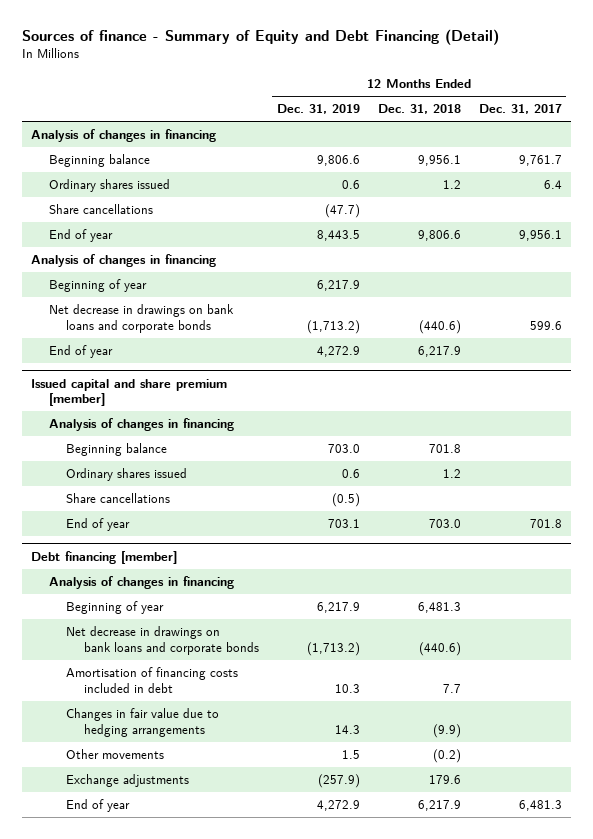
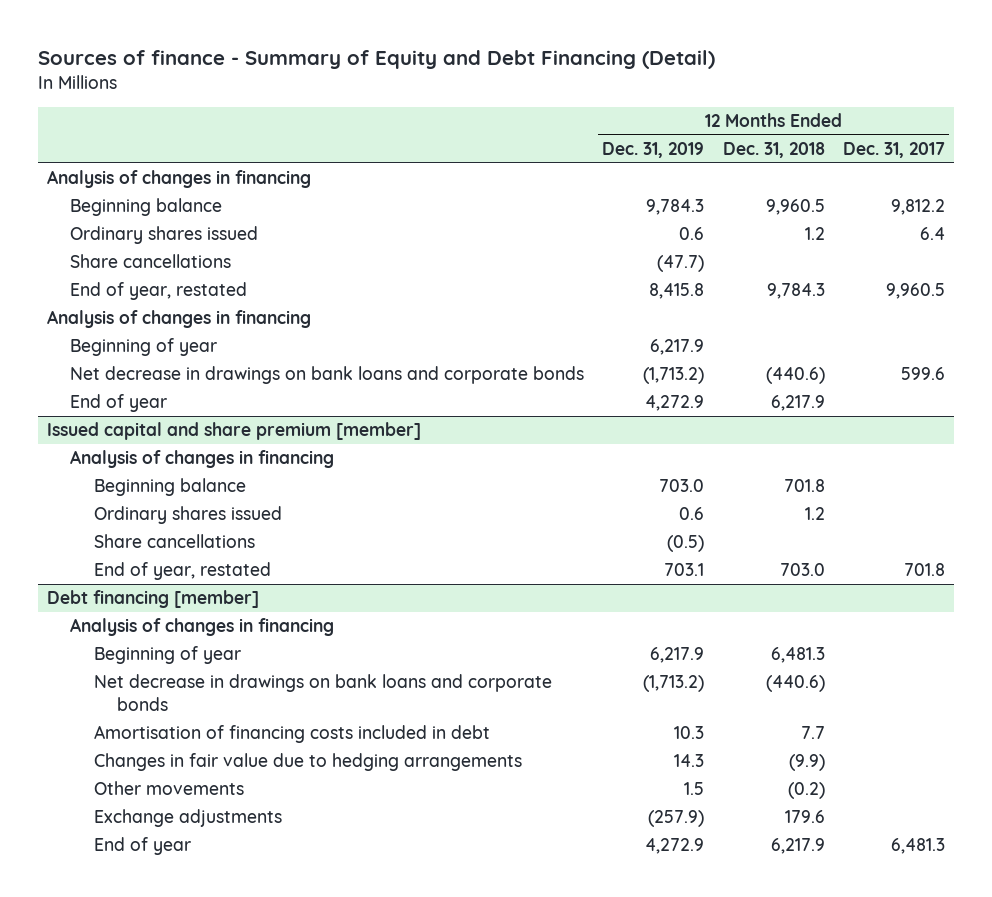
[316,154,360,166] 9,806.6 -> [646,199,705,216] 9,784.3
[417,154,461,166] 9,956.1 -> [765,199,825,216] 9,960.5
[518,154,562,166] 9,761.7 -> [890,199,945,216] 9,812.2
[48,228,113,242] End of year -> [70,282,248,301] End of year, restated
[316,229,360,241] 8,443.5 -> [649,283,705,300] 8,415.8
[417,229,461,241] 9,806.6 -> [766,283,825,300] 9,784.3
[518,229,562,241] 9,956.1 -> [885,283,945,300] 9,960.5
[66,517,131,531] End of year -> [93,562,271,581] End of year, restated

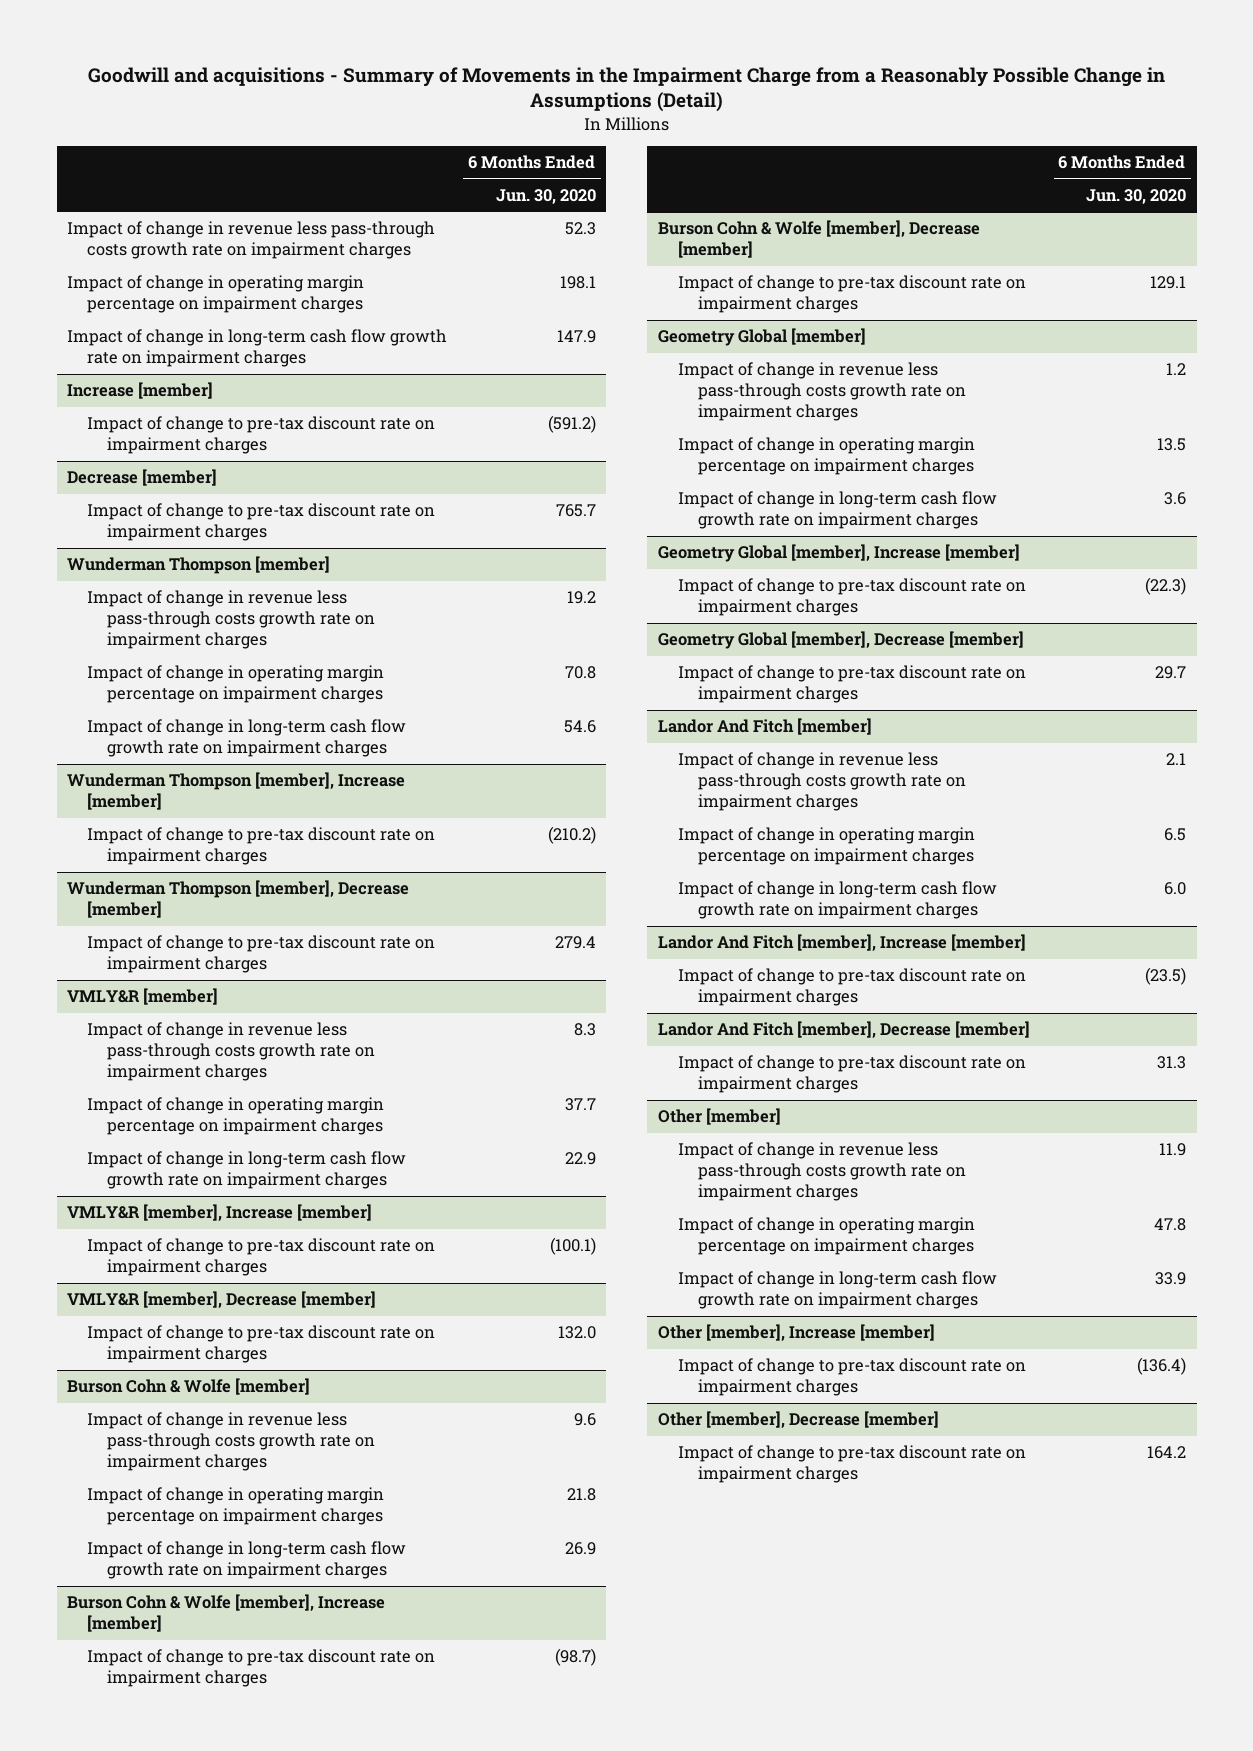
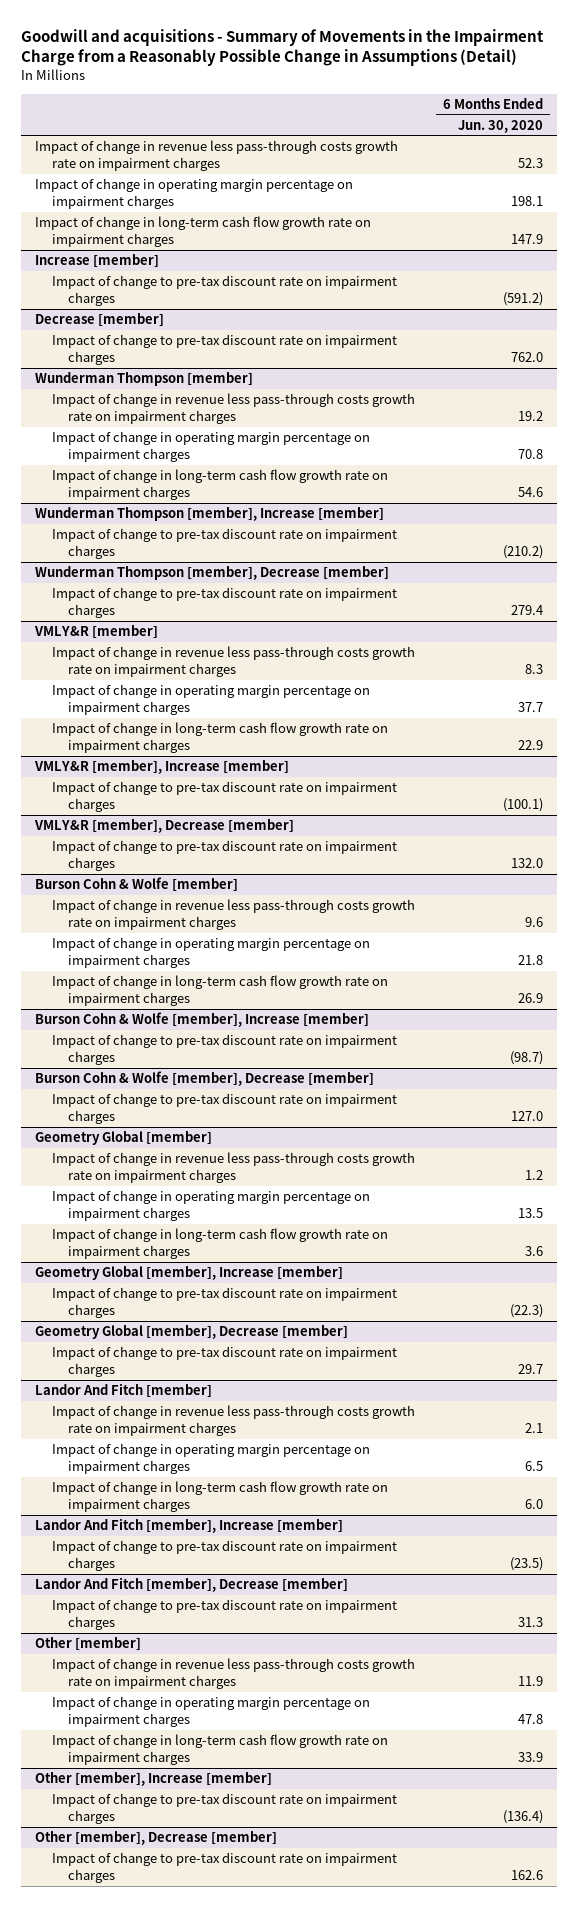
[555,504,596,518] 765.7 -> [510,352,543,363] 762.0
[1149,276,1186,290] 129.1 -> [510,1111,543,1122] 127.0
[1146,1446,1186,1460] 164.2 -> [510,1870,543,1881] 162.6

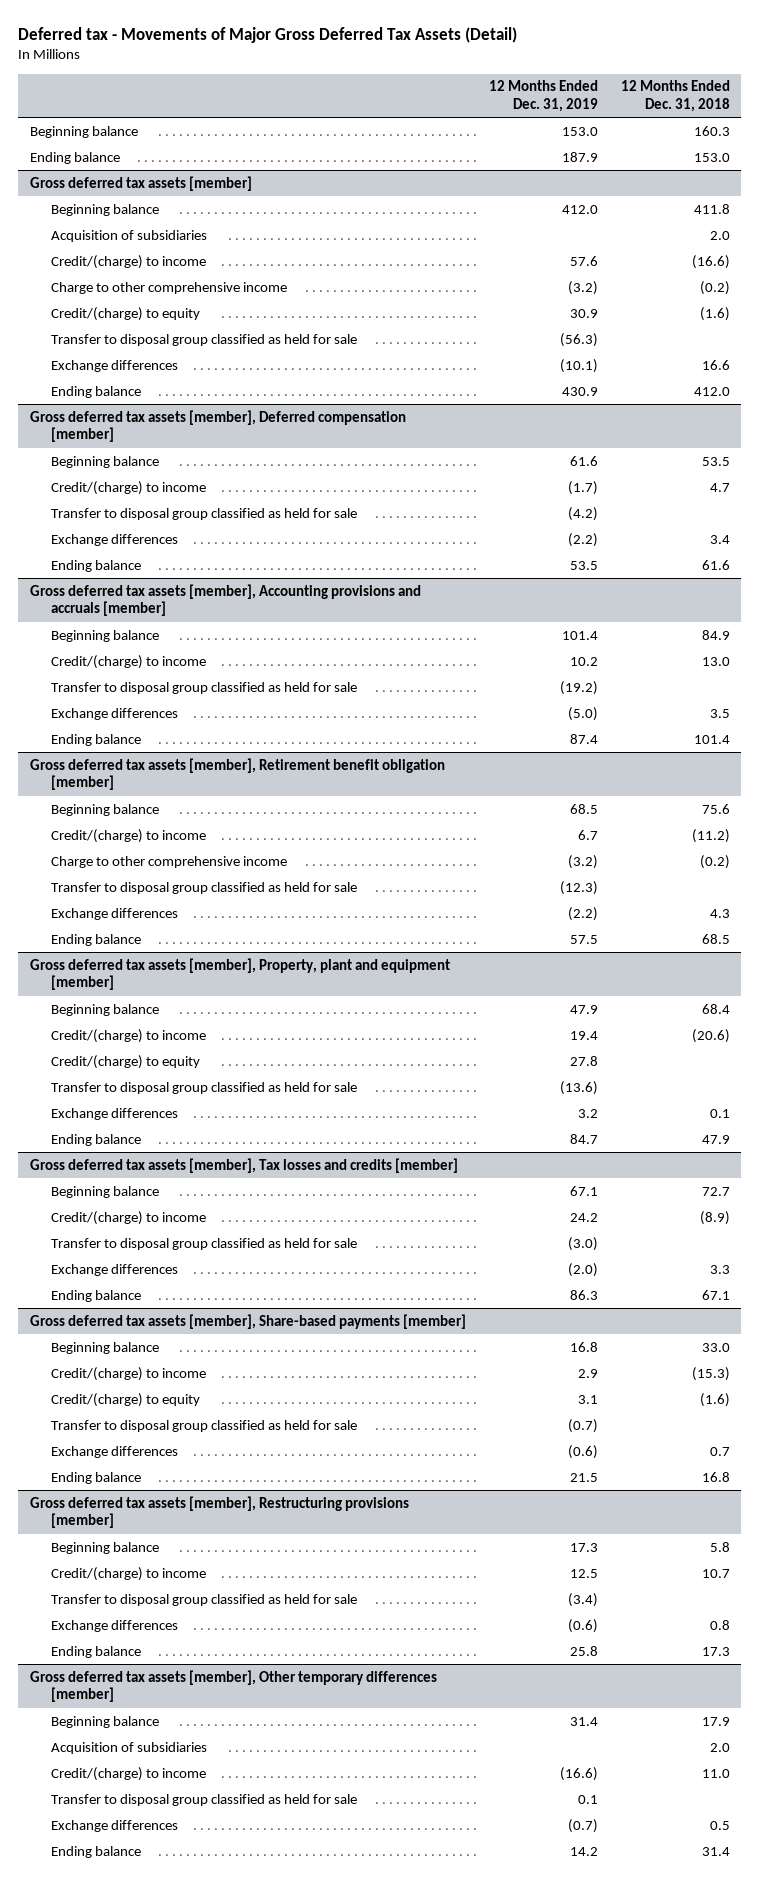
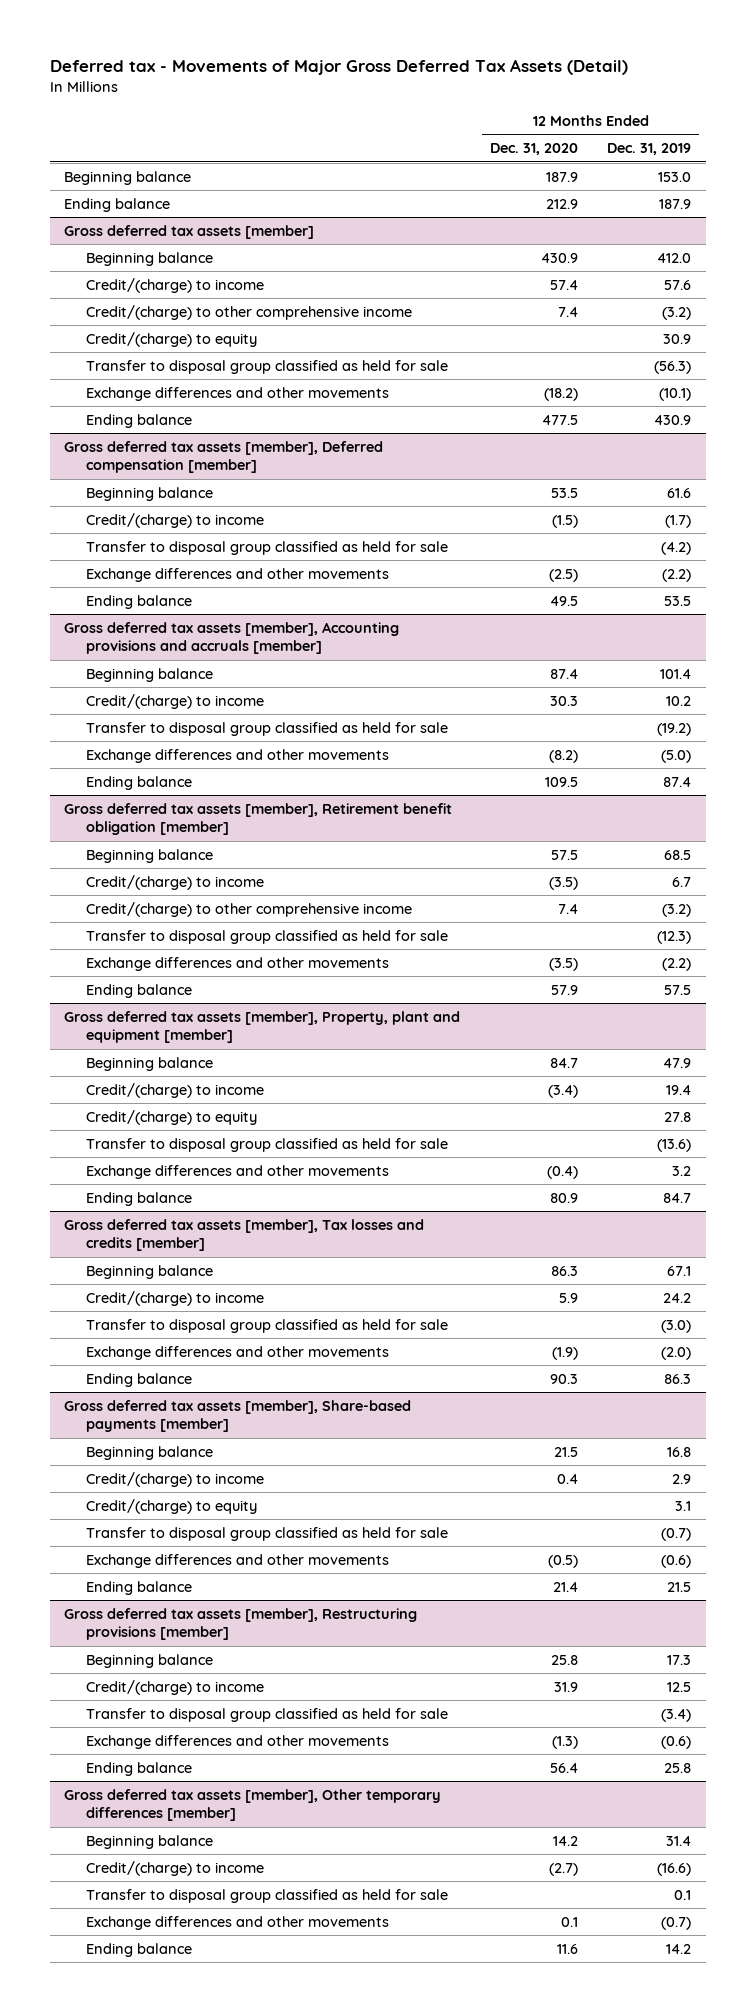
[620,80,730,113] 12 Months Ended Dec. 31, 2018 -> none
none -> [489,143,578,156] Dec. 31, 2020
[51,229,208,242] Acquisition of subsidiaries -> none
[51,281,288,294] Charge to other comprehensive income -> [85,304,412,320] Credit/(charge) to other comprehensive income
[51,359,179,372] Exchange differences -> [85,386,389,401] Exchange differences and other movements
[51,533,179,546] Exchange differences -> [85,567,389,582] Exchange differences and other movements
[51,707,179,720] Exchange differences -> [85,748,389,763] Exchange differences and other movements
[51,855,288,868] Charge to other comprehensive income -> [85,901,412,917] Credit/(charge) to other comprehensive income
[51,907,179,920] Exchange differences -> [85,956,389,971] Exchange differences and other movements
[51,1107,179,1120] Exchange differences -> [85,1164,389,1179] Exchange differences and other movements
[51,1263,179,1276] Exchange differences -> [85,1345,389,1360] Exchange differences and other movements
[51,1445,179,1458] Exchange differences -> [85,1553,389,1568] Exchange differences and other movements
[51,1619,179,1632] Exchange differences -> [85,1734,389,1749] Exchange differences and other movements
[51,1741,208,1754] Acquisition of subsidiaries -> none
[51,1819,179,1832] Exchange differences -> [85,1915,389,1930] Exchange differences and other movements

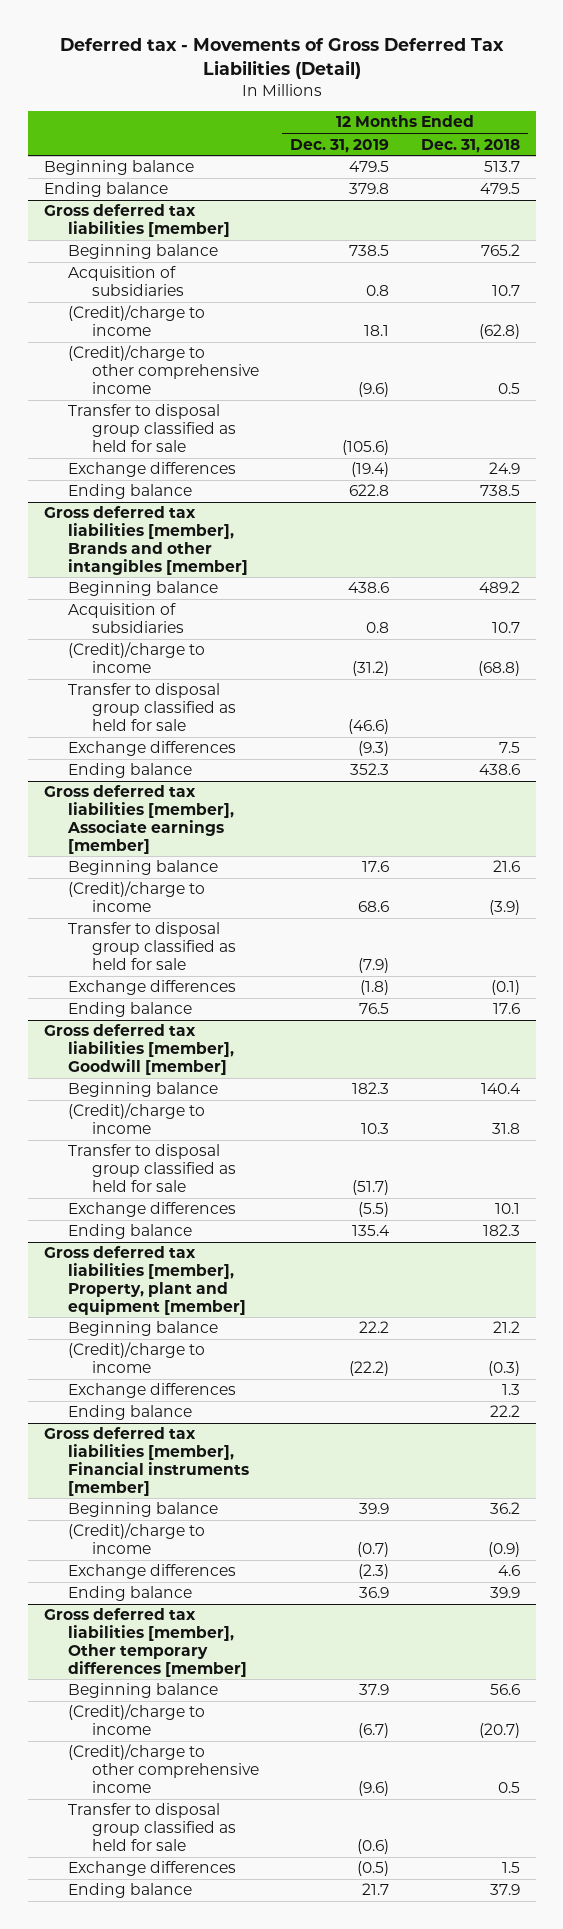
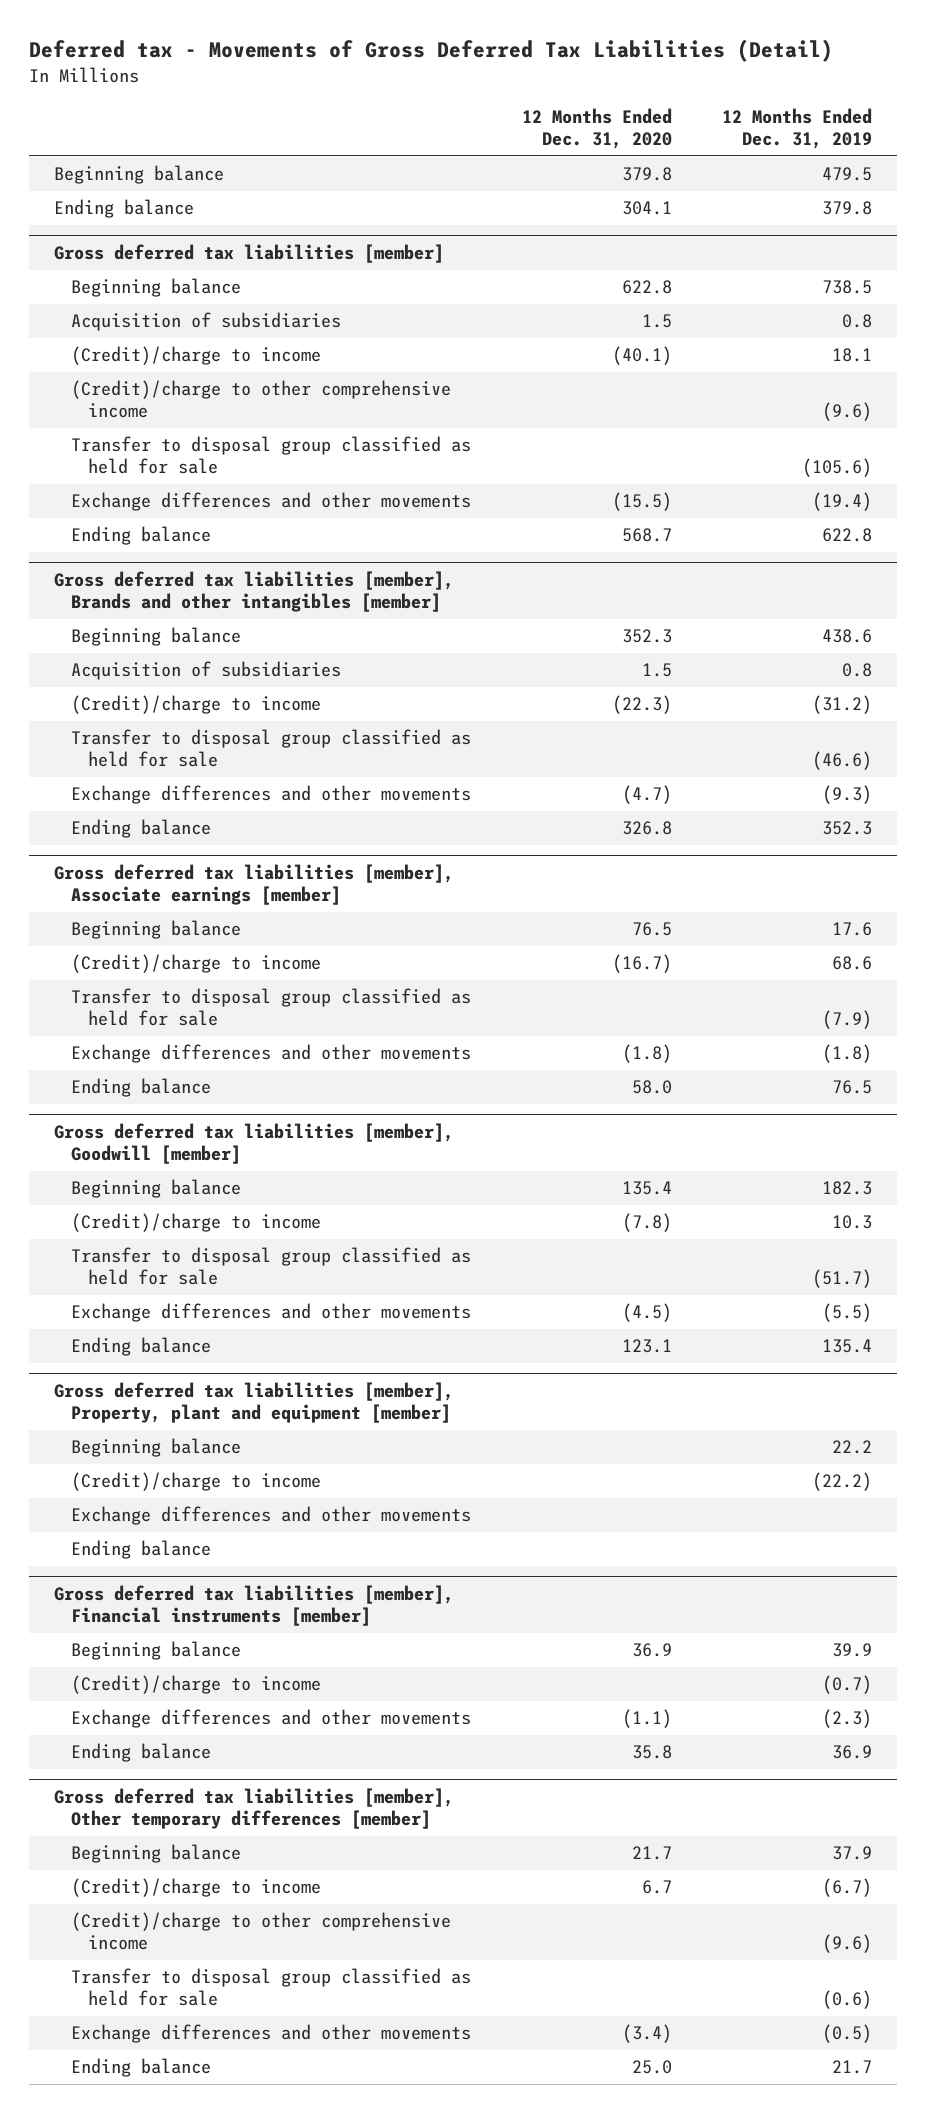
[420,138,520,153] Dec. 31, 2018 -> none
none -> [521,108,672,149] 12 Months Ended Dec. 31, 2020
[67,462,236,478] Exchange differences -> [71,492,472,512] Exchange differences and other movements
[67,741,236,757] Exchange differences -> [71,785,472,805] Exchange differences and other movements
[67,980,236,996] Exchange differences -> [71,1044,472,1064] Exchange differences and other movements
[67,1202,236,1218] Exchange differences -> [71,1303,472,1323] Exchange differences and other movements
[67,1383,236,1399] Exchange differences -> [71,1506,472,1526] Exchange differences and other movements
[67,1564,236,1580] Exchange differences -> [71,1709,472,1729] Exchange differences and other movements
[67,1861,236,1877] Exchange differences -> [71,2024,472,2044] Exchange differences and other movements

